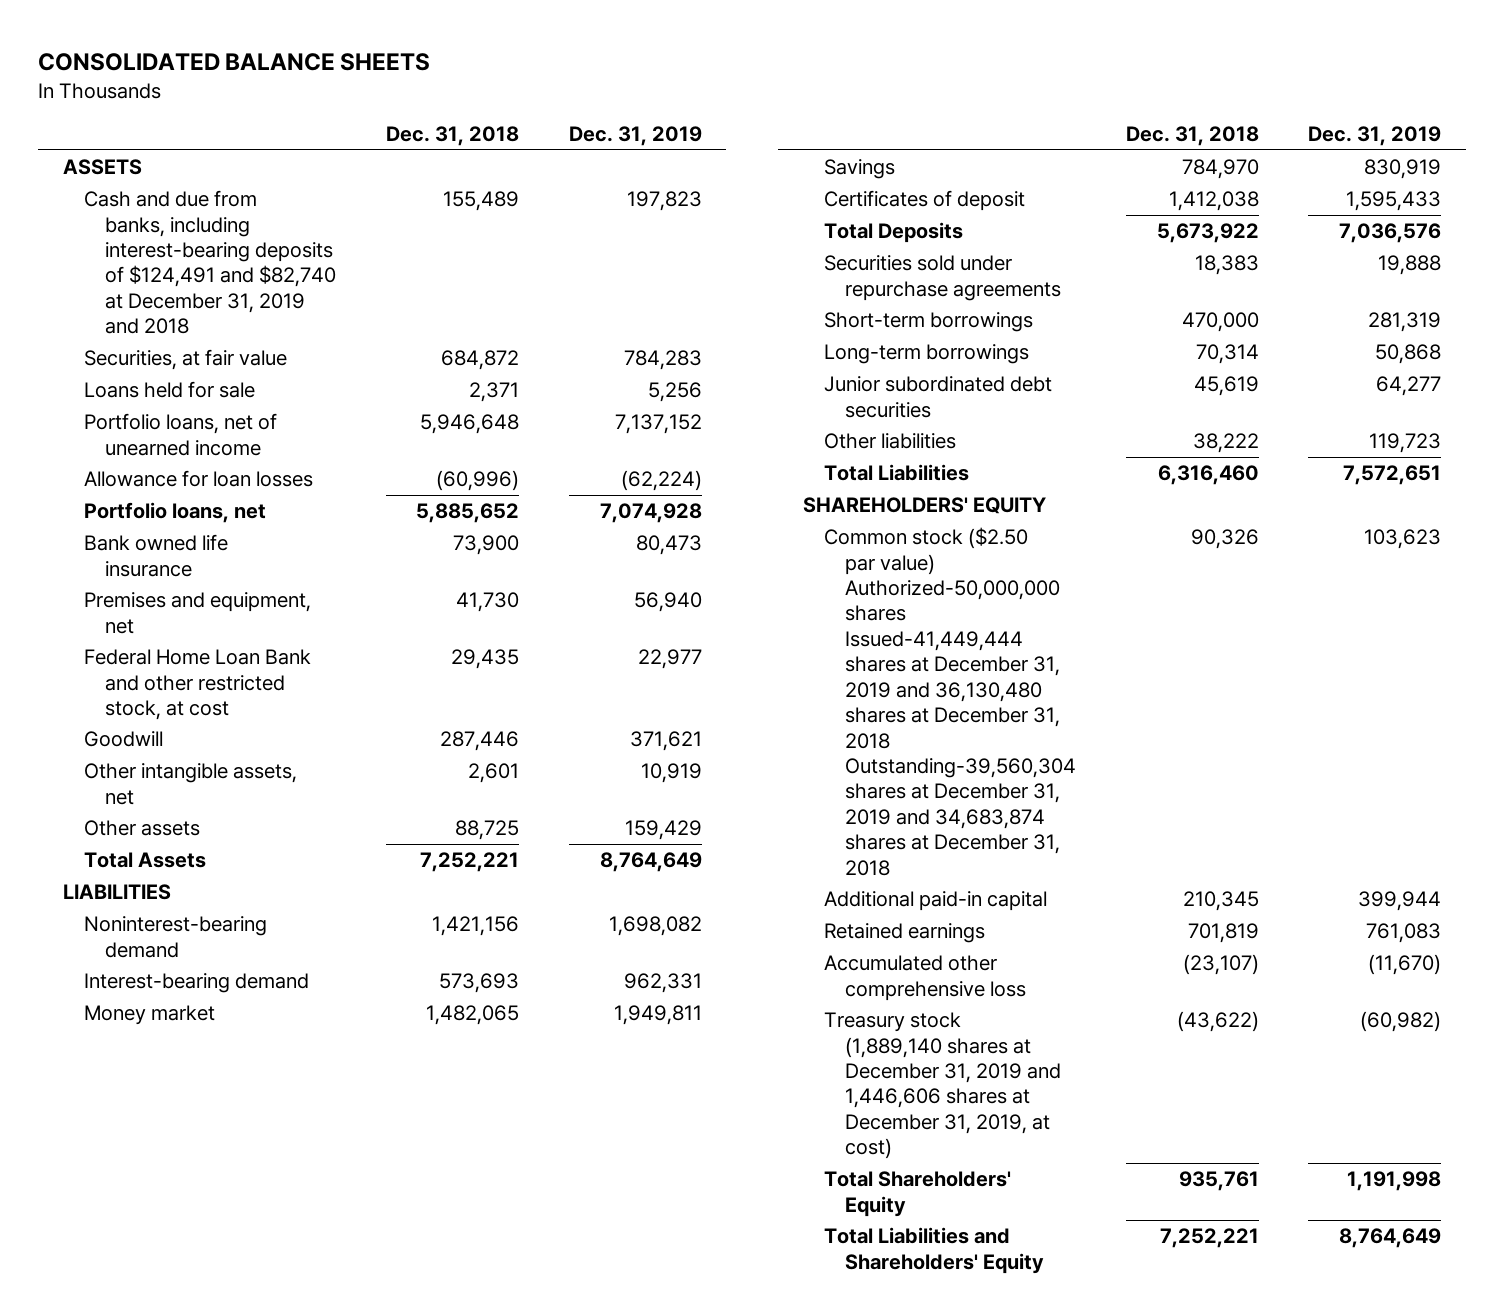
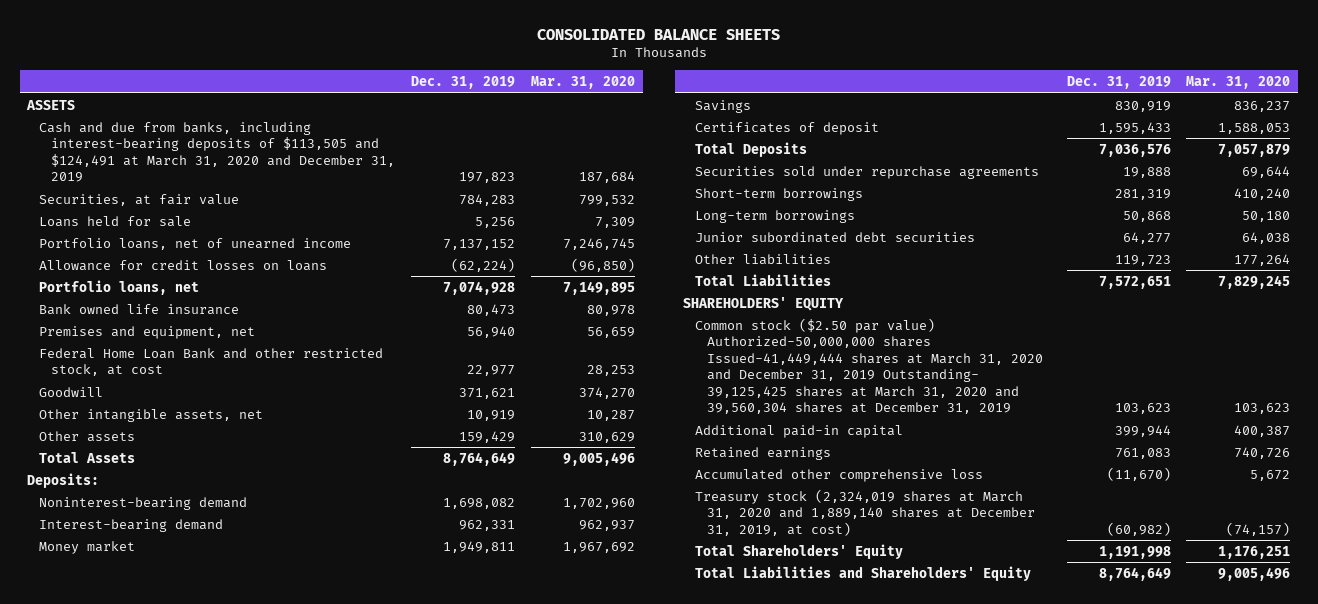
[385,126,519,147] Dec. 31, 2018 -> none
none -> [530,76,635,90] Mar. 31, 2020
[84,190,337,335] Cash and due from banks, including interest-bearing deposits of $124,491 and $82,740 at December 31, 2019 and 2018 -> [39,121,396,183] Cash and due from banks, including interest-bearing deposits of $113,505 and $124,491 at March 31, 2020 and December 31, 2019
[84,470,314,488] Allowance for loan losses -> [39,259,328,271] Allowance for credit losses on loans
[62,884,171,901] LIABILITIES -> none
none -> [27,472,100,488] Deposits:
[823,527,1077,876] Common stock ($2.50 par value) Authorized-50,000,000 shares Issued-41,449,444 shares at December 31, 2019 and 36,130,480 shares at December 31, 2018 Outstanding-39,560,304 shares at December 31, 2019 and 34,683,874 shares at December 31, 2018 -> [694,317,1043,415] Common stock ($2.50 par value) Authorized-50,000,000 shares Issued-41,449,444 shares at March 31, 2020 and December 31, 2019 Outstanding- 39,125,425 shares at March 31, 2020 and 39,560,304 shares at December 31, 2019
[823,1012,1062,1160] Treasury stock (1,889,140 shares at December 31, 2019 and 1,446,606 shares at December 31, 2019, at cost) -> [694,488,1035,536] Treasury stock (2,324,019 shares at March 31, 2020 and 1,889,140 shares at December 31, 2019, at cost)

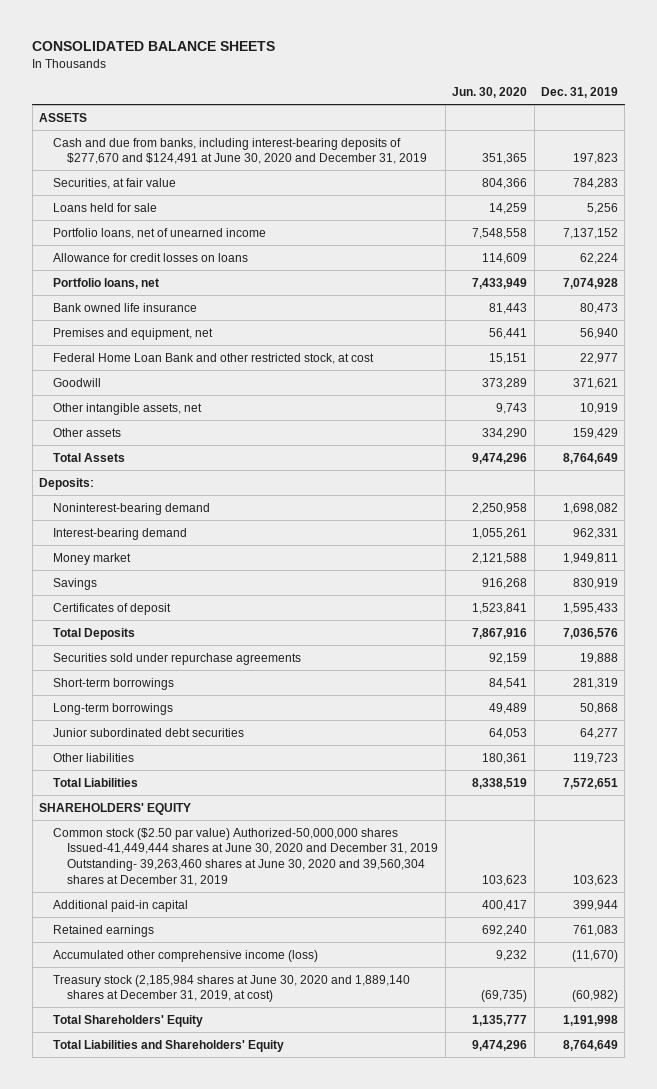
[530,76,635,90] Mar. 31, 2020 -> none
none -> [452,87,528,99] Jun. 30, 2020
[39,121,396,183] Cash and due from banks, including interest-bearing deposits of $113,505 and $124,491 at March 31, 2020 and December 31, 2019 -> [53,137,428,165] Cash and due from banks, including interest-bearing deposits of $277,670 and $124,491 at June 30, 2020 and December 31, 2019
[451,257,516,272] (62,224) -> [579,252,618,264] 62,224
[694,317,1043,415] Common stock ($2.50 par value) Authorized-50,000,000 shares Issued-41,449,444 shares at March 31, 2020 and December 31, 2019 Outstanding- 39,125,425 shares at March 31, 2020 and 39,560,304 shares at December 31, 2019 -> [53,827,439,886] Common stock ($2.50 par value) Authorized-50,000,000 shares Issued-41,449,444 shares at June 30, 2020 and December 31, 2019 Outstanding- 39,263,460 shares at June 30, 2020 and 39,560,304 shares at December 31, 2019
[694,468,983,482] Accumulated other comprehensive loss -> [53,949,319,962] Accumulated other comprehensive income (loss)
[694,488,1035,536] Treasury stock (2,324,019 shares at March 31, 2020 and 1,889,140 shares at December 31, 2019, at cost) -> [53,974,411,1003] Treasury stock (2,185,984 shares at June 30, 2020 and 1,889,140 shares at December 31, 2019, at cost)

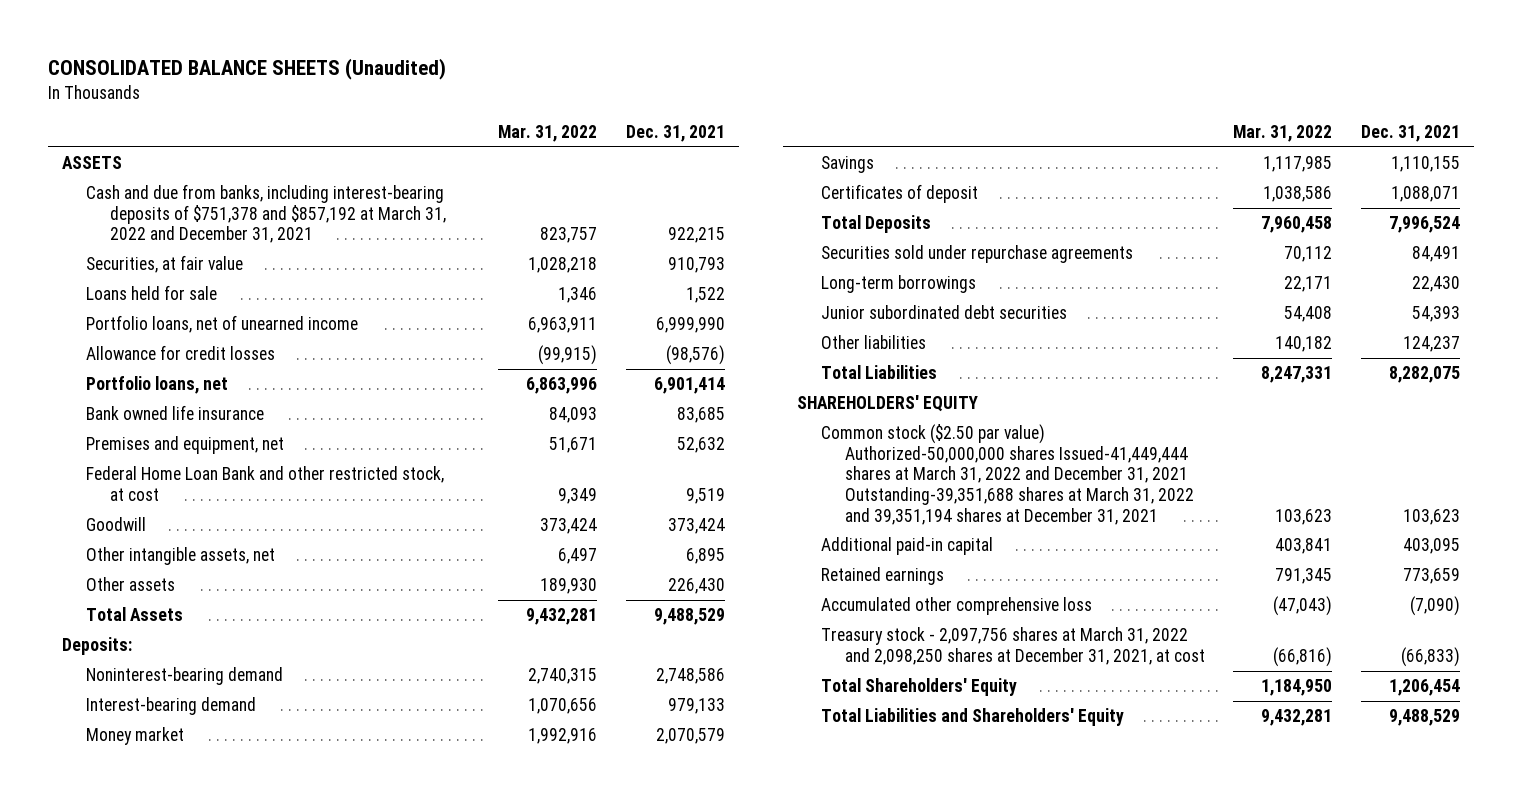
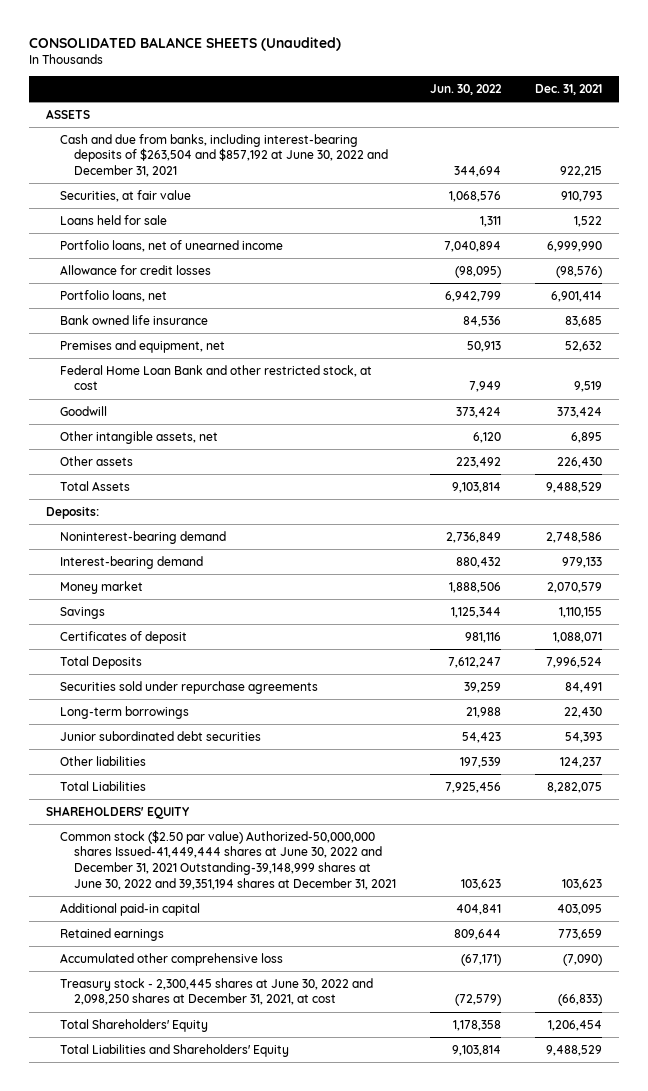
[498,125,598,143] Mar. 31, 2022 -> none
none -> [429,83,502,95] Jun. 30, 2022
[85,184,446,244] Cash and due from banks, including interest-bearing deposits of $751,378 and $857,192 at March 31, 2022 and December 31, 2021 -> [59,133,388,178] Cash and due from banks, including interest-bearing deposits of $263,504 and $857,192 at June 30, 2022 and December 31, 2021
[821,424,1195,525] Common stock ($2.50 par value) Authorized-50,000,000 shares Issued-41,449,444 shares at March 31, 2022 and December 31, 2021 Outstanding-39,351,688 shares at March 31, 2022 and 39,351,194 shares at December 31, 2021 -> [59,829,396,890] Common stock ($2.50 par value) Authorized-50,000,000 shares Issued-41,449,444 shares at June 30, 2022 and December 31, 2021 Outstanding-39,148,999 shares at June 30, 2022 and 39,351,194 shares at December 31, 2021
[821,627,1206,665] Treasury stock - 2,097,756 shares at March 31, 2022 and 2,098,250 shares at December 31, 2021, at cost -> [59,977,373,1006] Treasury stock - 2,300,445 shares at June 30, 2022 and 2,098,250 shares at December 31, 2021, at cost

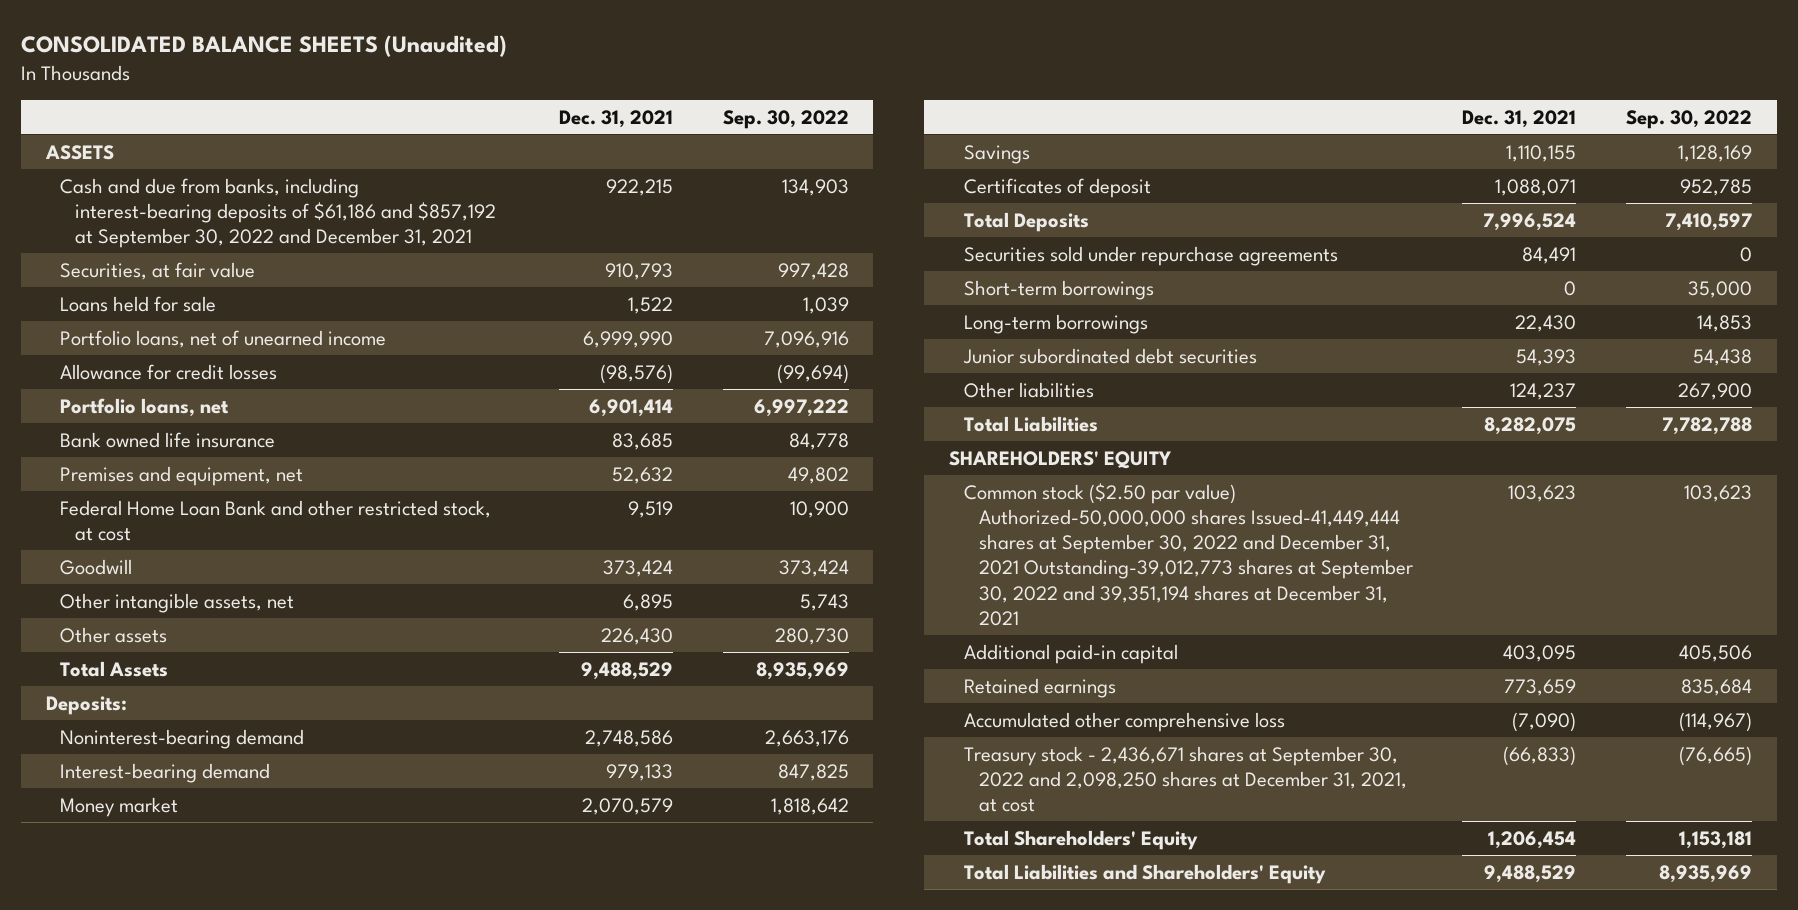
[429,83,502,95] Jun. 30, 2022 -> none
none -> [722,109,849,129] Sep. 30, 2022
[59,133,388,178] Cash and due from banks, including interest-bearing deposits of $263,504 and $857,192 at June 30, 2022 and December 31, 2021 -> [60,177,497,249] Cash and due from banks, including interest-bearing deposits of $61,186 and $857,192 at September 30, 2022 and December 31, 2021
none -> [964,279,1155,300] Short-term borrowings
[59,829,396,890] Common stock ($2.50 par value) Authorized-50,000,000 shares Issued-41,449,444 shares at June 30, 2022 and December 31, 2021 Outstanding-39,148,999 shares at June 30, 2022 and 39,351,194 shares at December 31, 2021 -> [964,482,1413,626] Common stock ($2.50 par value) Authorized-50,000,000 shares Issued-41,449,444 shares at September 30, 2022 and December 31, 2021 Outstanding-39,012,773 shares at September 30, 2022 and 39,351,194 shares at December 31, 2021
[59,977,373,1006] Treasury stock - 2,300,445 shares at June 30, 2022 and 2,098,250 shares at December 31, 2021, at cost -> [964,745,1407,813] Treasury stock - 2,436,671 shares at September 30, 2022 and 2,098,250 shares at December 31, 2021, at cost

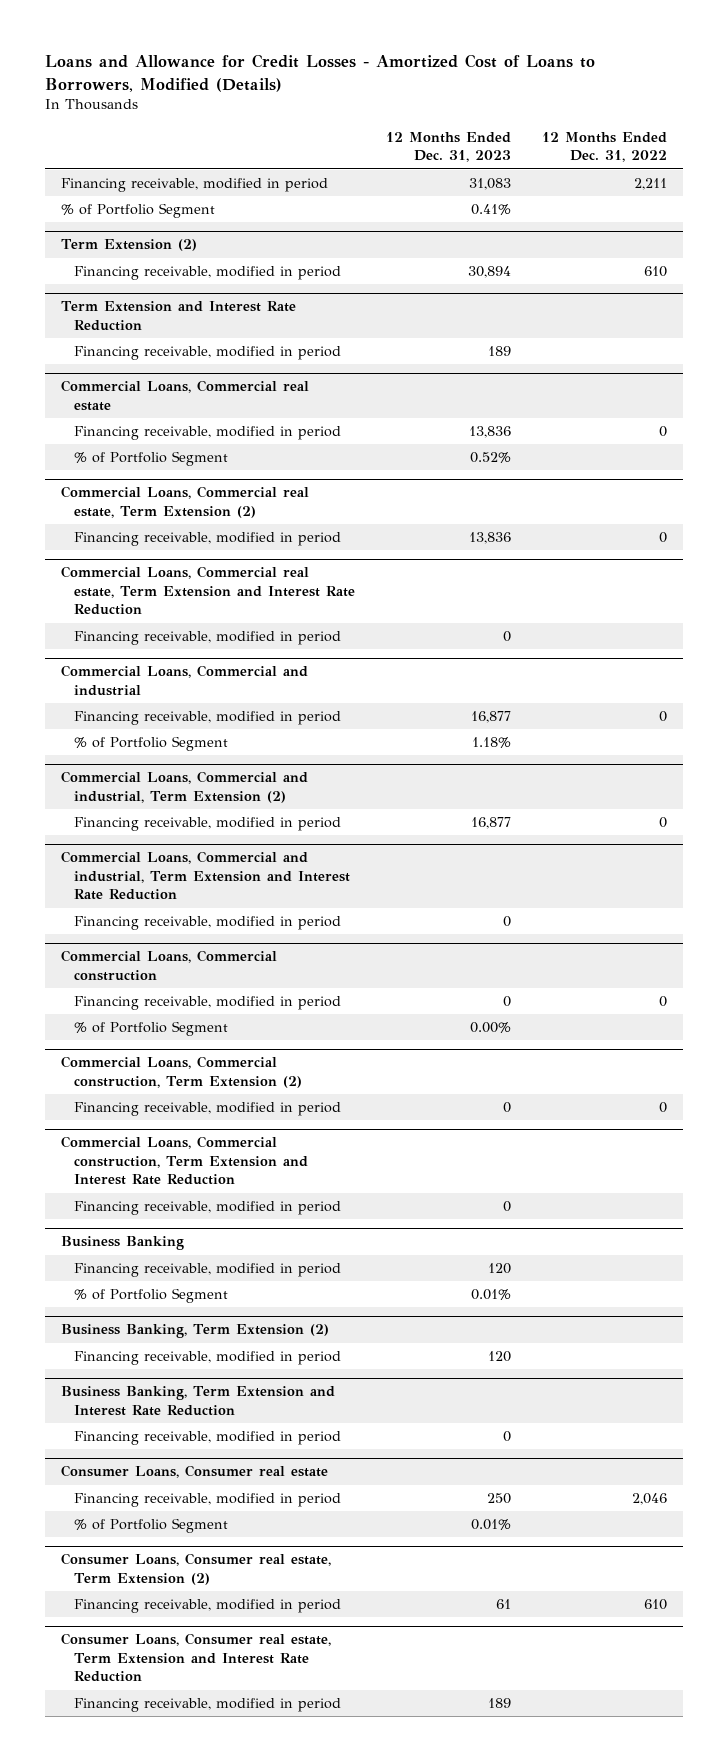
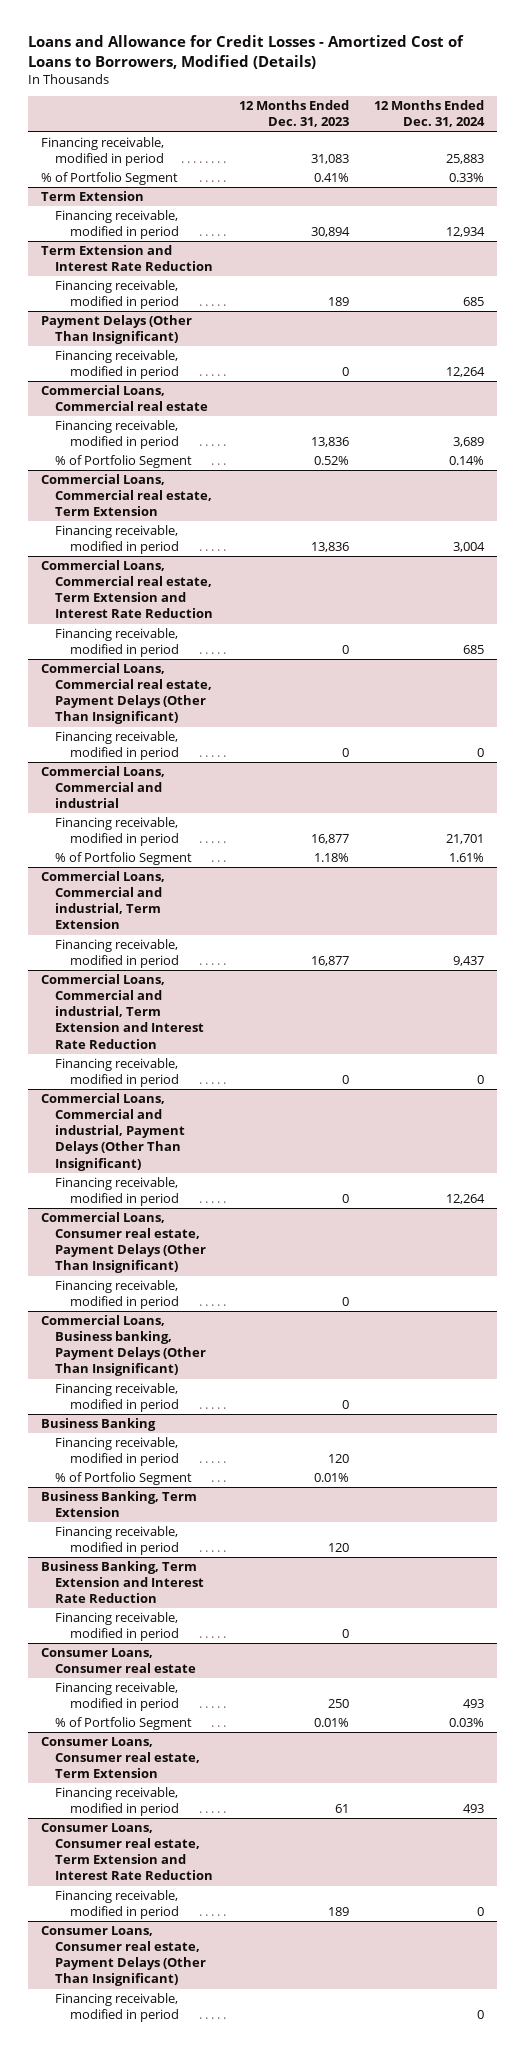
[542,131,668,163] 12 Months Ended Dec. 31, 2022 -> none
none -> [374,100,486,128] 12 Months Ended Dec. 31, 2024
[60,239,197,252] Term Extension (2) -> [40,191,144,202] Term Extension
none -> [40,315,192,345] Payment Delays (Other Than Insignificant)
none -> [55,350,179,380] Financing receivable, modified in period
[60,486,309,518] Commercial Loans, Commercial real estate, Term Extension (2) -> [40,474,213,517] Commercial Loans, Commercial real estate, Term Extension
none -> [40,663,213,725] Commercial Loans, Commercial real estate, Payment Delays (Other Than Insignificant)
none -> [55,731,179,761] Financing receivable, modified in period
[60,771,308,803] Commercial Loans, Commercial and industrial, Term Extension (2) -> [40,871,165,930] Commercial Loans, Commercial and industrial, Term Extension
[60,950,277,981] Commercial Loans, Commercial construction -> none
none -> [40,1093,186,1171] Commercial Loans, Commercial and industrial, Payment Delays (Other Than Insignificant)
[73,1021,228,1037] % of Portfolio Segment -> none
[60,1056,302,1088] Commercial Loans, Commercial construction, Term Extension (2) -> none
none -> [40,1212,207,1274] Commercial Loans, Consumer real estate, Payment Delays (Other Than Insignificant)
[60,1136,308,1186] Commercial Loans, Commercial construction, Term Extension and Interest Rate Reduction -> none
none -> [40,1315,207,1377] Commercial Loans, Business banking, Payment Delays (Other Than Insignificant)
[60,1324,329,1339] Business Banking, Term Extension (2) -> [40,1491,197,1518] Business Banking, Term Extension
[60,1553,331,1585] Consumer Loans, Consumer real estate, Term Extension (2) -> [40,1737,201,1779] Consumer Loans, Consumer real estate, Term Extension
none -> [40,1926,207,1987] Consumer Loans, Consumer real estate, Payment Delays (Other Than Insignificant)
none -> [55,1993,179,2023] Financing receivable, modified in period

